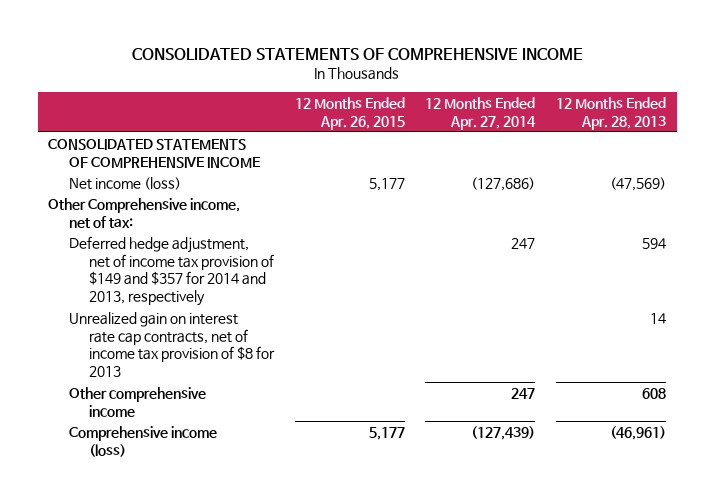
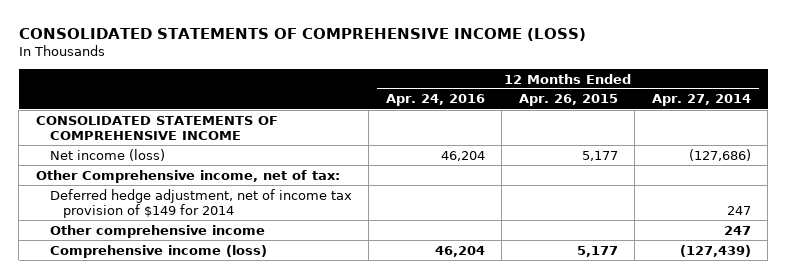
[132,47,584,60] CONSOLIDATED STATEMENTS OF COMPREHENSIVE INCOME -> [18,27,586,41] CONSOLIDATED STATEMENTS OF COMPREHENSIVE INCOME (LOSS)
[556,97,667,130] 12 Months Ended Apr. 28, 2013 -> none
none -> [385,94,485,107] Apr. 24, 2016
[68,311,275,378] Unrealized gain on interest rate cap contracts, net of income tax provision of $8 for 2013 -> none
[68,235,274,307] Deferred hedge adjustment, net of income tax provision of $149 and $357 for 2014 and 2013, respectively -> [49,188,352,219] Deferred hedge adjustment, net of income tax provision of $149 for 2014

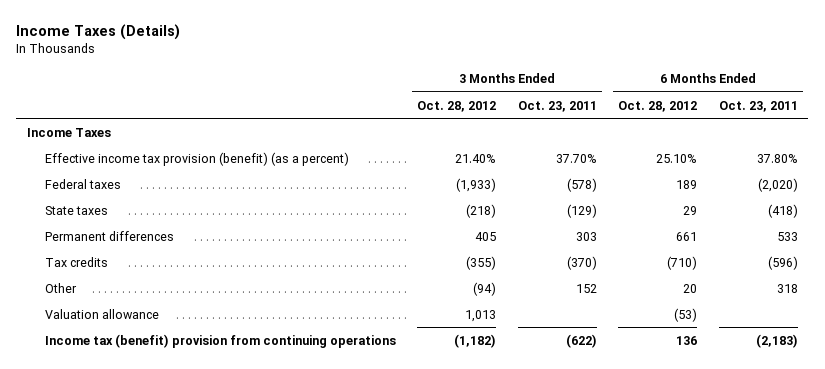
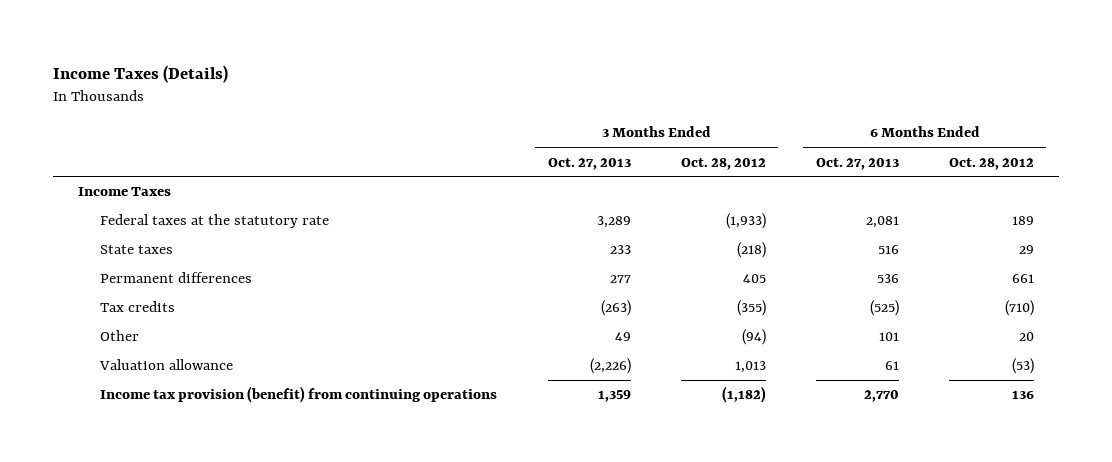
[517,100,597,112] Oct. 23, 2011 -> none
[718,100,798,112] Oct. 23, 2011 -> none
none -> [547,157,631,170] Oct. 27, 2013
none -> [815,157,899,170] Oct. 27, 2013
[44,151,349,166] Effective income tax provision (benefit) (as a percent) -> none
[44,178,121,189] Federal taxes -> [100,214,330,229] Federal taxes at the statutory rate
[44,333,396,348] Income tax (benefit) provision from continuing operations -> [100,386,498,404] Income tax provision (benefit) from continuing operations

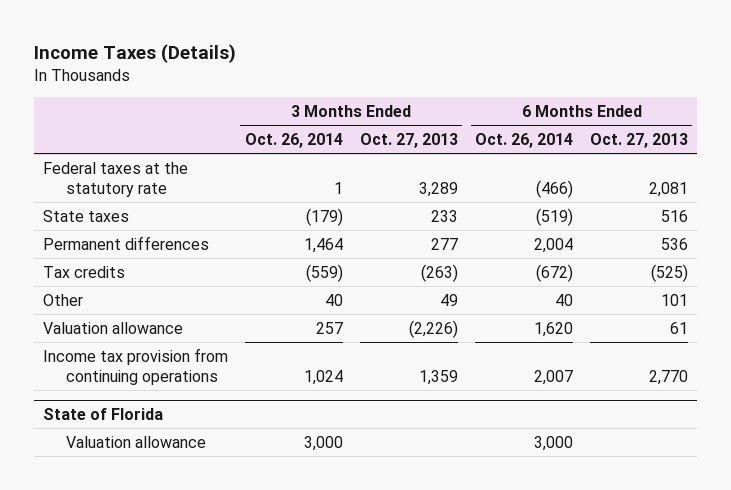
[680,157,766,170] Oct. 28, 2012 -> none
[948,157,1034,170] Oct. 28, 2012 -> none
none -> [244,132,343,148] Oct. 26, 2014
none -> [475,132,574,148] Oct. 26, 2014
[77,187,171,197] Income Taxes -> none
[100,386,498,404] Income tax provision (benefit) from continuing operations -> [42,347,228,385] Income tax provision from continuing operations
none -> [42,407,163,420] State of Florida
none -> [66,435,207,448] Valuation allowance

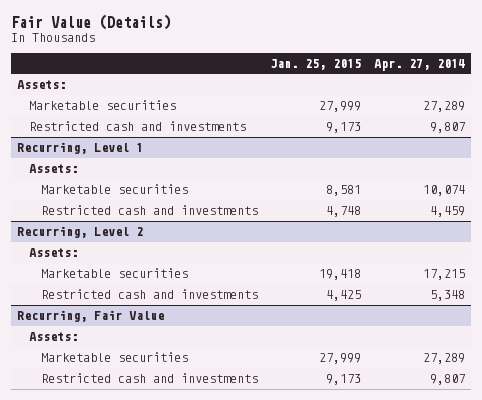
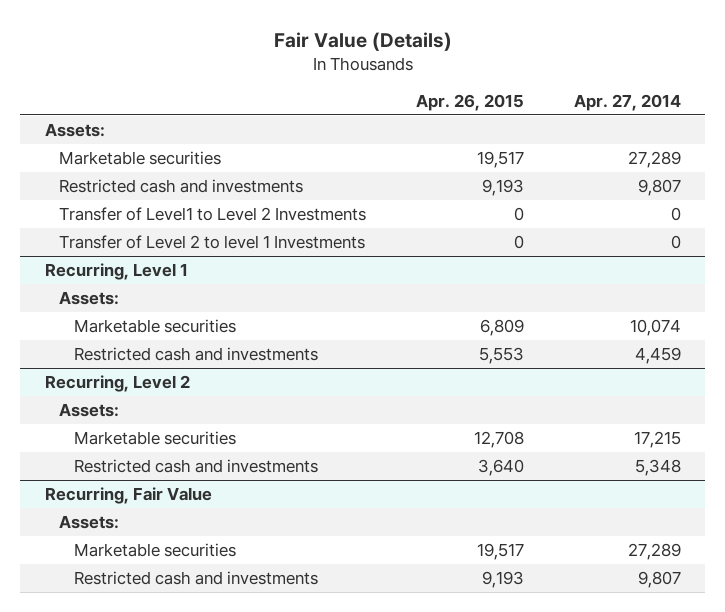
[270,59,362,71] Jan. 25, 2015 -> none
none -> [415,94,524,112] Apr. 26, 2015
none -> [59,207,367,222] Transfer of Level1 to Level 2 Investments
none -> [59,235,366,250] Transfer of Level 2 to level 1 Investments

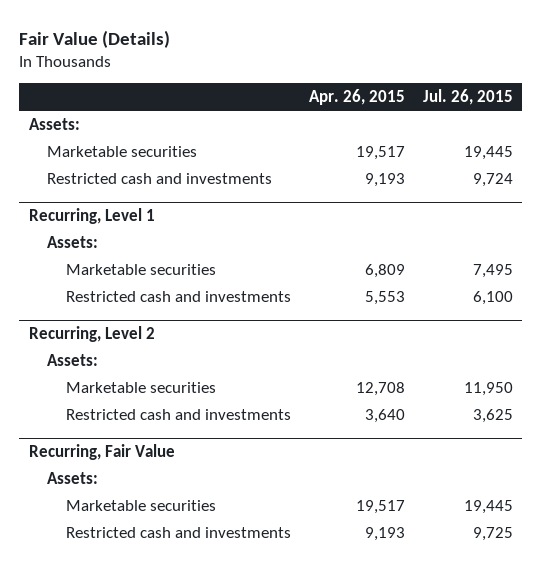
[573,94,681,112] Apr. 27, 2014 -> none
none -> [422,89,513,106] Jul. 26, 2015
[59,207,367,222] Transfer of Level1 to Level 2 Investments -> none
[59,235,366,250] Transfer of Level 2 to level 1 Investments -> none

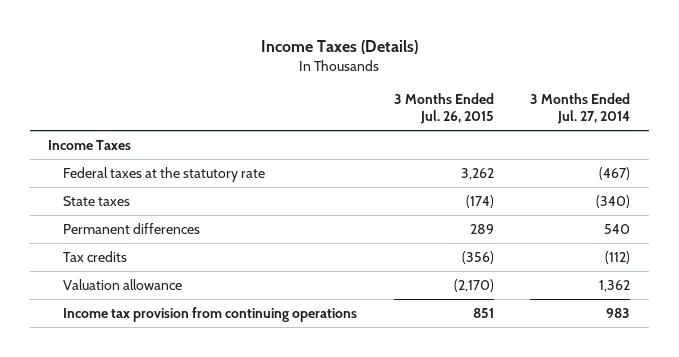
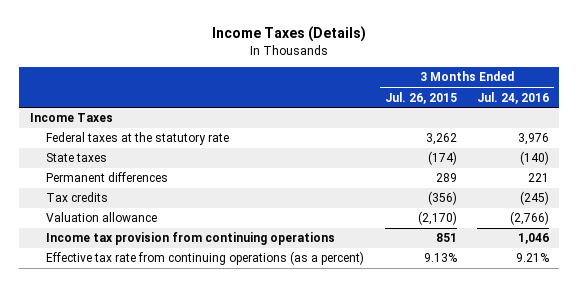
[530,93,631,125] 3 Months Ended Jul. 27, 2014 -> none
none -> [477,91,550,104] Jul. 24, 2016
none -> [46,251,365,266] Effective tax rate from continuing operations (as a percent)

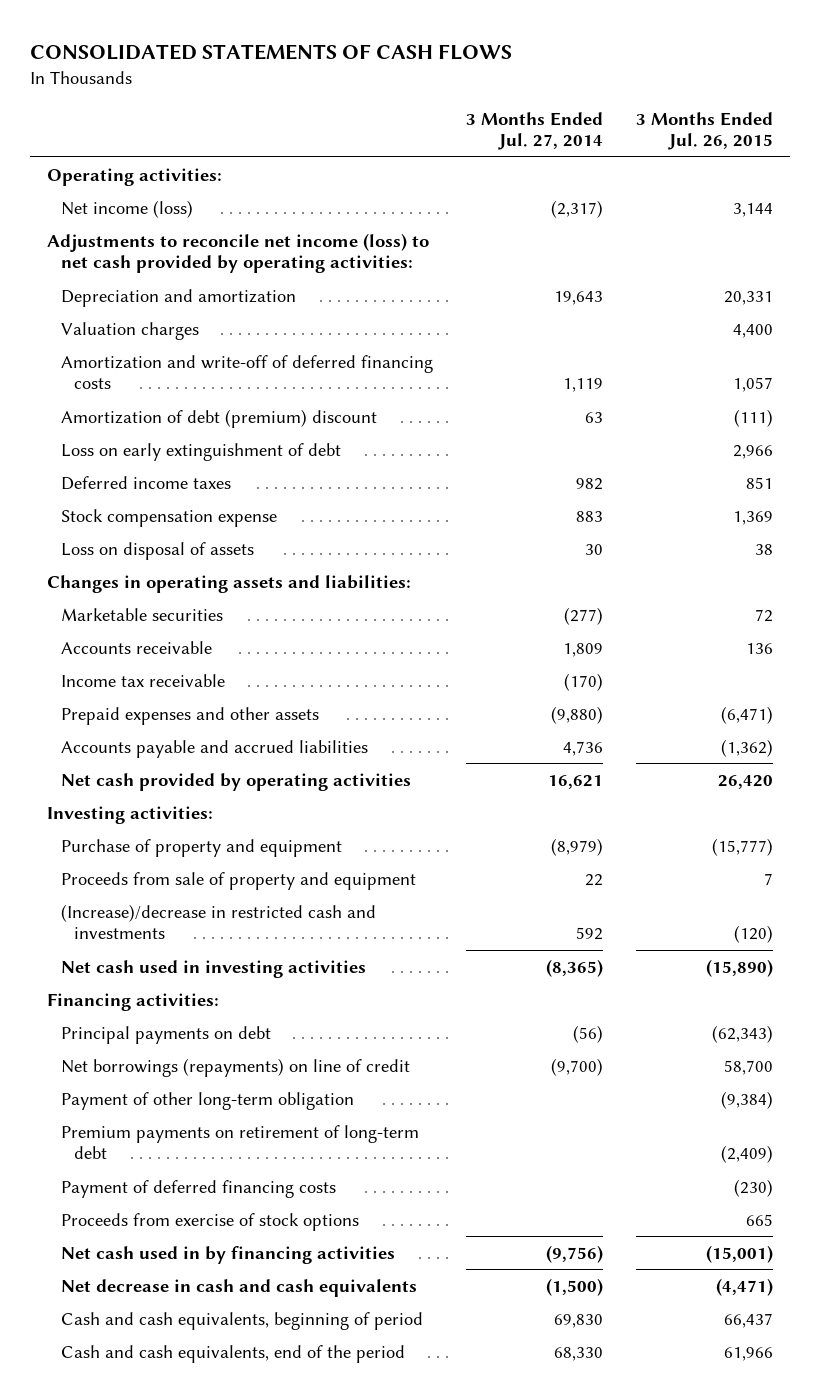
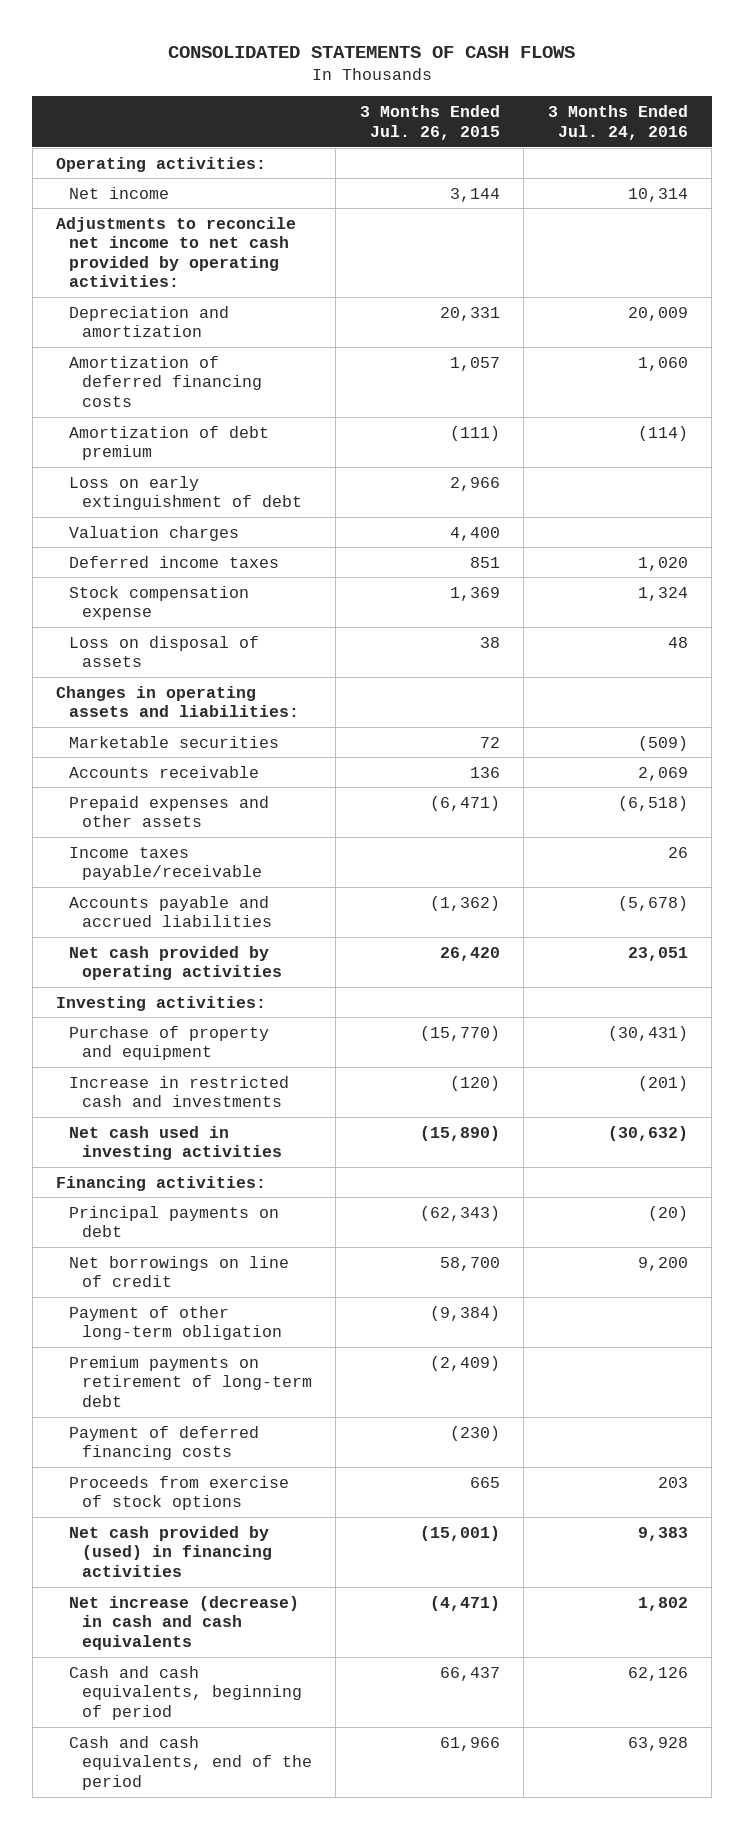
[465,111,603,151] 3 Months Ended Jul. 27, 2014 -> none
none -> [547,105,688,140] 3 Months Ended Jul. 24, 2016
[60,199,193,218] Net income (loss) -> [69,186,170,199] Net income
[47,232,430,274] Adjustments to reconcile net income (loss) to net cash provided by operating activities: -> [56,216,297,288] Adjustments to reconcile net income to net cash provided by operating activities:
[60,354,433,390] Amortization and write-off of deferred financing costs -> [69,355,263,407] Amortization of deferred financing costs
[60,408,377,428] Amortization of debt (premium) discount -> [69,425,270,461] Amortization of debt premium
[60,321,199,340] Valuation charges -> [69,525,240,541] Valuation charges
[60,673,225,687] Income tax receivable -> none
none -> [69,846,263,881] Income taxes payable/receivable
[60,871,416,890] Proceeds from sale of property and equipment -> none
[712,837,774,856] (15,777) -> [419,1025,500,1041] (15,770)
[60,903,376,940] (Increase)/decrease in restricted cash and investments -> [69,1075,290,1108] Increase in restricted cash and investments
[60,1057,410,1077] Net borrowings (repayments) on line of credit -> [69,1255,290,1288] Net borrowings on line of credit
[60,1245,395,1264] Net cash used in by financing activities -> [69,1525,273,1577] Net cash provided by (used) in financing activities
[60,1278,417,1297] Net decrease in cash and cash equivalents -> [69,1595,300,1650] Net increase (decrease) in cash and cash equivalents

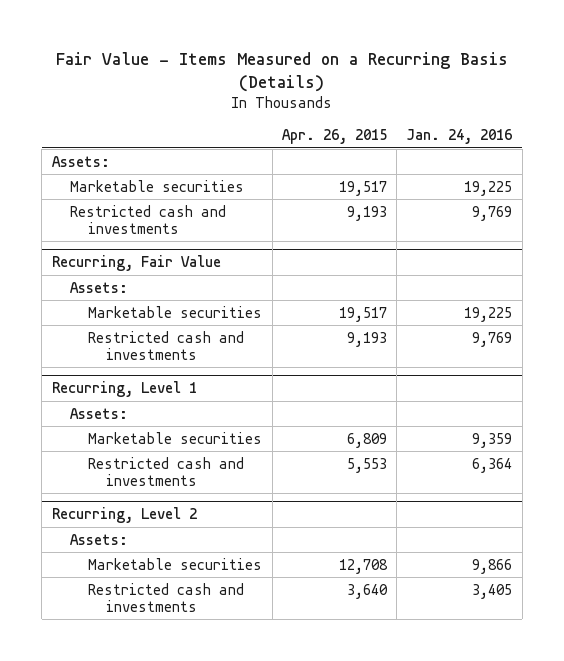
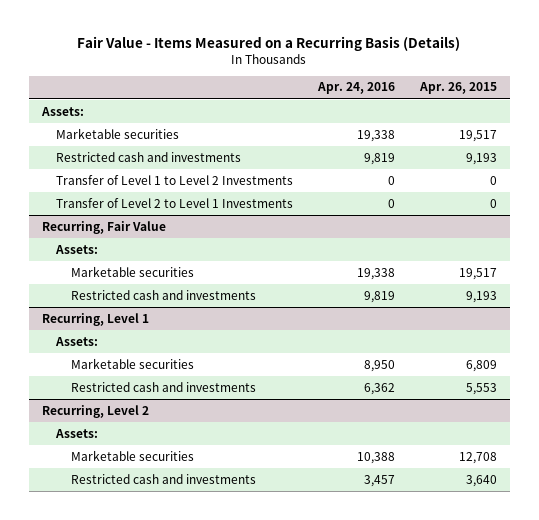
[406,129,513,145] Jan. 24, 2016 -> none
none -> [317,82,396,95] Apr. 24, 2016
none -> [56,174,294,185] Transfer of Level 1 to Level 2 Investments
none -> [56,197,294,208] Transfer of Level 2 to Level 1 Investments

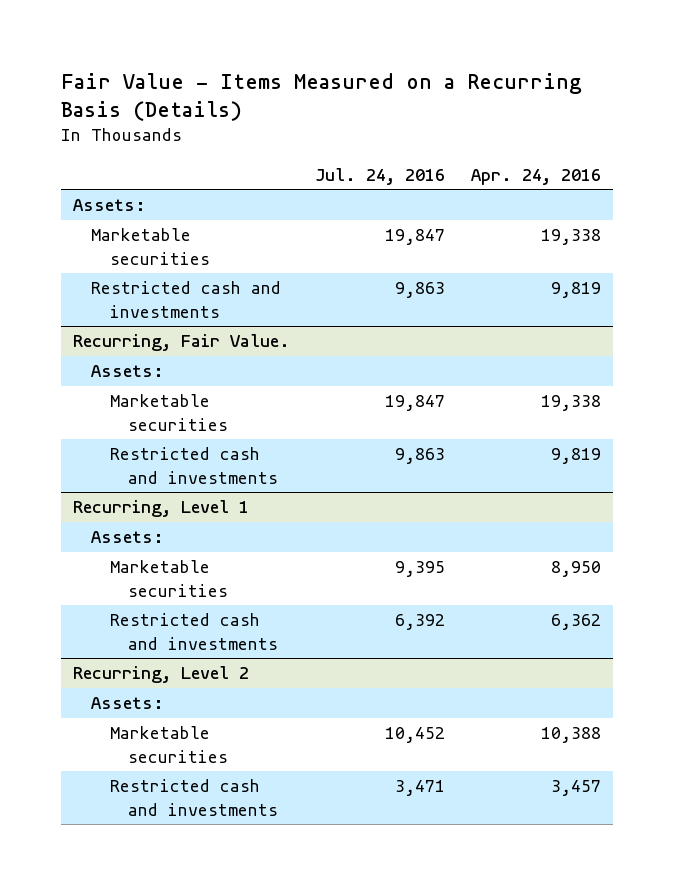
[419,82,498,95] Apr. 26, 2015 -> none
none -> [315,167,446,185] Jul. 24, 2016
[56,174,294,185] Transfer of Level 1 to Level 2 Investments -> none
[56,197,294,208] Transfer of Level 2 to Level 1 Investments -> none
[41,220,166,234] Recurring, Fair Value -> [73,334,291,352] Recurring, Fair Value.

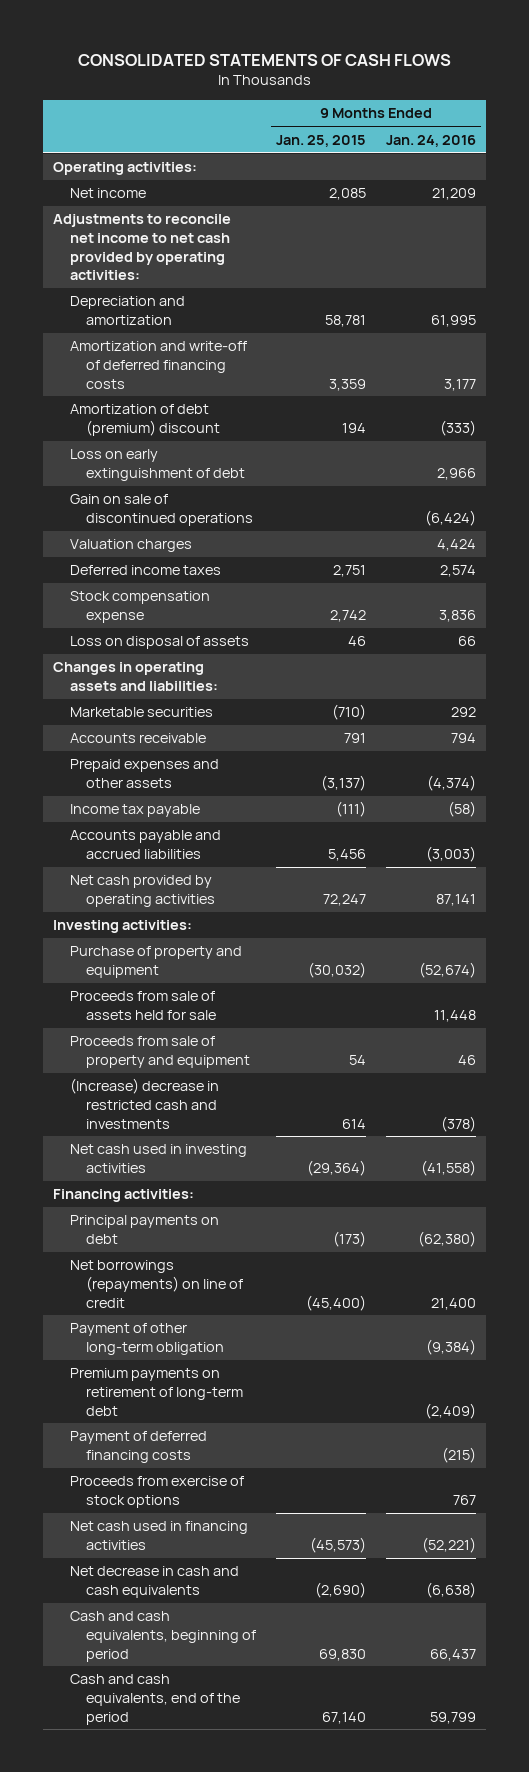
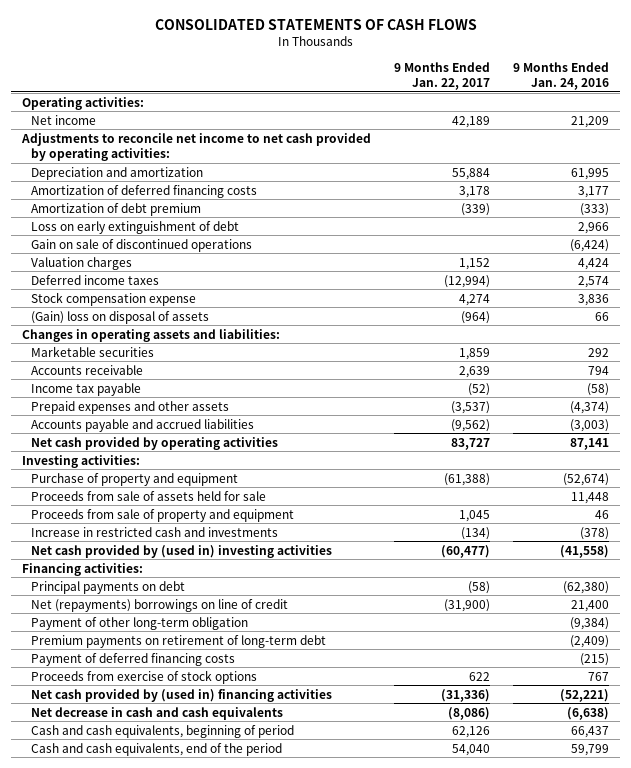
[276,134,367,147] Jan. 25, 2015 -> none
none -> [394,61,491,90] 9 Months Ended Jan. 22, 2017
[69,341,247,389] Amortization and write-off of deferred financing costs -> [31,184,258,198] Amortization of deferred financing costs
[69,404,221,436] Amortization of debt (premium) discount -> [31,202,202,216] Amortization of debt premium
[69,636,249,650] Loss on disposal of assets -> [31,310,210,324] (Gain) loss on disposal of assets
[69,759,219,788] Prepaid expenses and other assets -> [31,400,230,414] Prepaid expenses and other assets
[69,1078,219,1129] (Increase) decrease in restricted cash and investments -> [31,526,279,537] Increase in restricted cash and investments
[69,1144,247,1173] Net cash used in investing activities -> [31,544,333,558] Net cash provided by (used in) investing activities
[69,1260,244,1308] Net borrowings (repayments) on line of credit -> [31,598,289,612] Net (repayments) borrowings on line of credit
[69,1521,248,1550] Net cash used in financing activities -> [31,688,333,702] Net cash provided by (used in) financing activities

